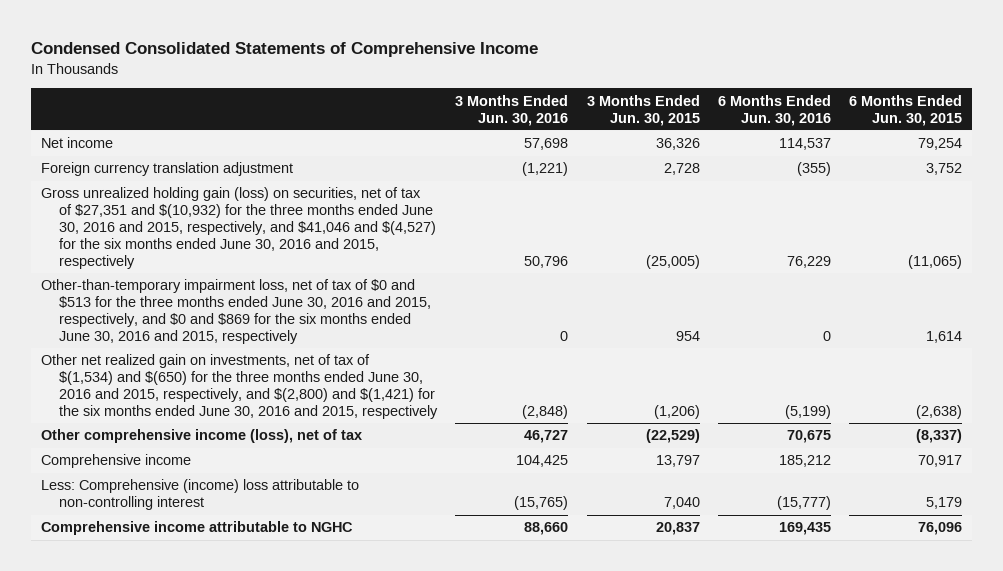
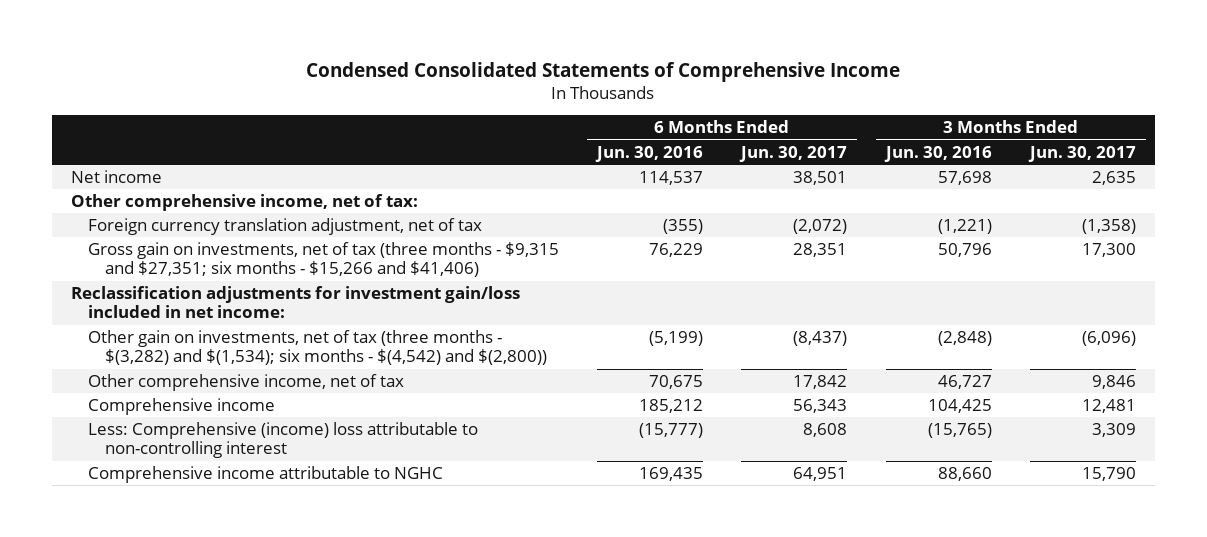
[586,94,700,126] 3 Months Ended Jun. 30, 2015 -> none
[849,94,963,126] 6 Months Ended Jun. 30, 2015 -> none
none -> [739,145,848,162] Jun. 30, 2017
none -> [1028,145,1137,162] Jun. 30, 2017
[40,279,431,345] Other-than-temporary impairment loss, net of tax of $0 and $513 for the three months ended June 30, 2016 and 2015, respectively, and $0 and $869 for the six months ended June 30, 2016 and 2015, respectively -> none
none -> [70,193,418,211] Other comprehensive income, net of tax:
[40,162,293,177] Foreign currency translation adjustment -> [87,217,482,235] Foreign currency translation adjustment, net of tax
[40,187,436,269] Gross unrealized holding gain (loss) on securities, net of tax of $27,351 and $(10,932) for the three months ended June 30, 2016 and 2015, respectively, and $41,046 and $(4,527) for the six months ended June 30, 2016 and 2015, respectively -> [87,241,559,278] Gross gain on investments, net of tax (three months - $9,315 and $27,351; six months - $15,266 and $41,406)
none -> [70,285,520,319] Reclassification adjustments for investment gain/loss included in net income:
[40,354,438,420] Other net realized gain on investments, net of tax of $(1,534) and $(650) for the three months ended June 30, 2016 and 2015, respectively, and $(2,800) and $(1,421) for the six months ended June 30, 2016 and 2015, respectively -> [87,329,547,366] Other gain on investments, net of tax (three months - $(3,282) and $(1,534); six months - $(4,542) and $(2,800))
[40,429,362,444] Other comprehensive income (loss), net of tax -> [87,373,404,391] Other comprehensive income, net of tax

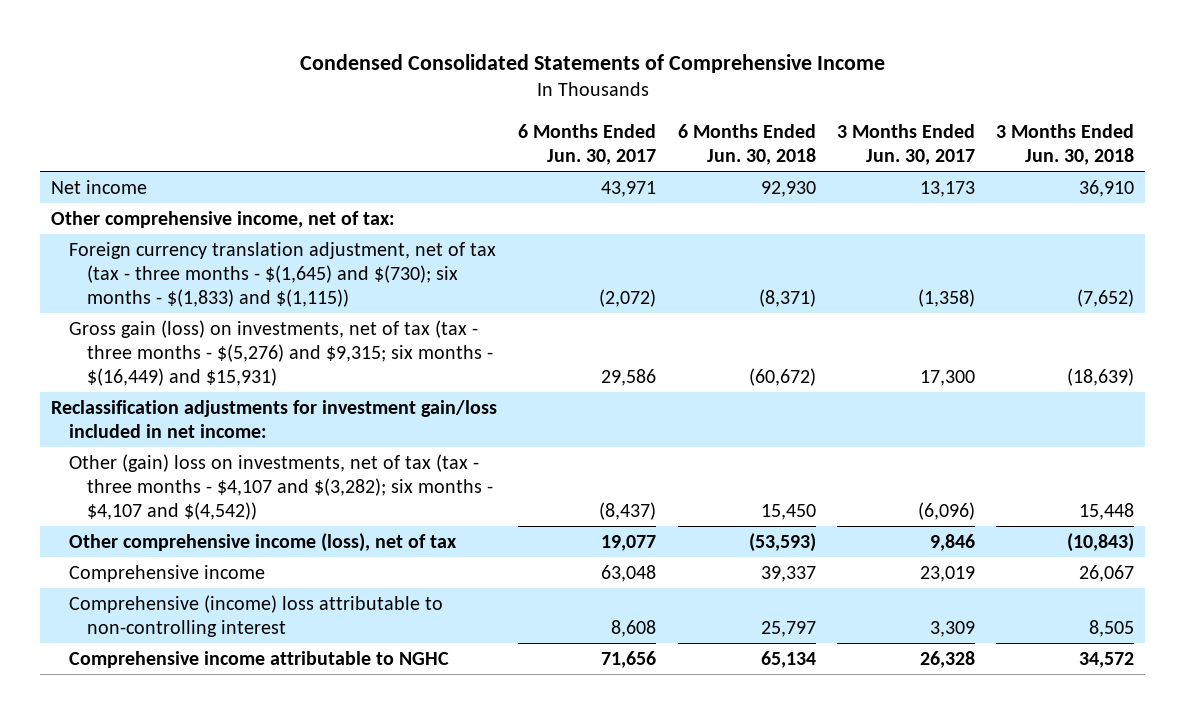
[594,145,703,162] Jun. 30, 2016 -> none
[883,145,992,162] Jun. 30, 2016 -> none
none -> [677,123,816,165] 6 Months Ended Jun. 30, 2018
none -> [996,123,1135,165] 3 Months Ended Jun. 30, 2018
[793,170,848,185] 38,501 -> [601,180,657,197] 43,971
[1092,170,1137,185] 2,635 -> [919,180,975,197] 13,173
[87,217,482,235] Foreign currency translation adjustment, net of tax -> [69,241,497,307] Foreign currency translation adjustment, net of tax (tax - three months - $(1,645) and $(730); six months - $(1,833) and $(1,115))
[87,241,559,278] Gross gain on investments, net of tax (three months - $9,315 and $27,351; six months - $15,266 and $41,406) -> [69,319,494,386] Gross gain (loss) on investments, net of tax (tax - three months - $(5,276) and $9,315; six months - $(16,449) and $15,931)
[793,242,848,257] 28,351 -> [601,368,657,386] 29,586
[87,329,547,366] Other gain on investments, net of tax (three months - $(3,282) and $(1,534); six months - $(4,542) and $(2,800)) -> [69,453,494,520] Other (gain) loss on investments, net of tax (tax - three months - $4,107 and $(3,282); six months - $4,107 and $(4,542))
[87,373,404,391] Other comprehensive income, net of tax -> [69,532,458,552] Other comprehensive income (loss), net of tax
[793,374,848,389] 17,842 -> [601,534,657,551] 19,077
[793,398,848,413] 56,343 -> [601,564,657,582] 63,048
[1082,398,1137,413] 12,481 -> [919,565,975,582] 23,019
[87,421,478,459] Less: Comprehensive (income) loss attributable to non-controlling interest -> [69,594,444,637] Comprehensive (income) loss attributable to non-controlling interest
[793,466,848,481] 64,951 -> [601,650,657,668] 71,656
[1082,466,1137,481] 15,790 -> [919,650,975,668] 26,328

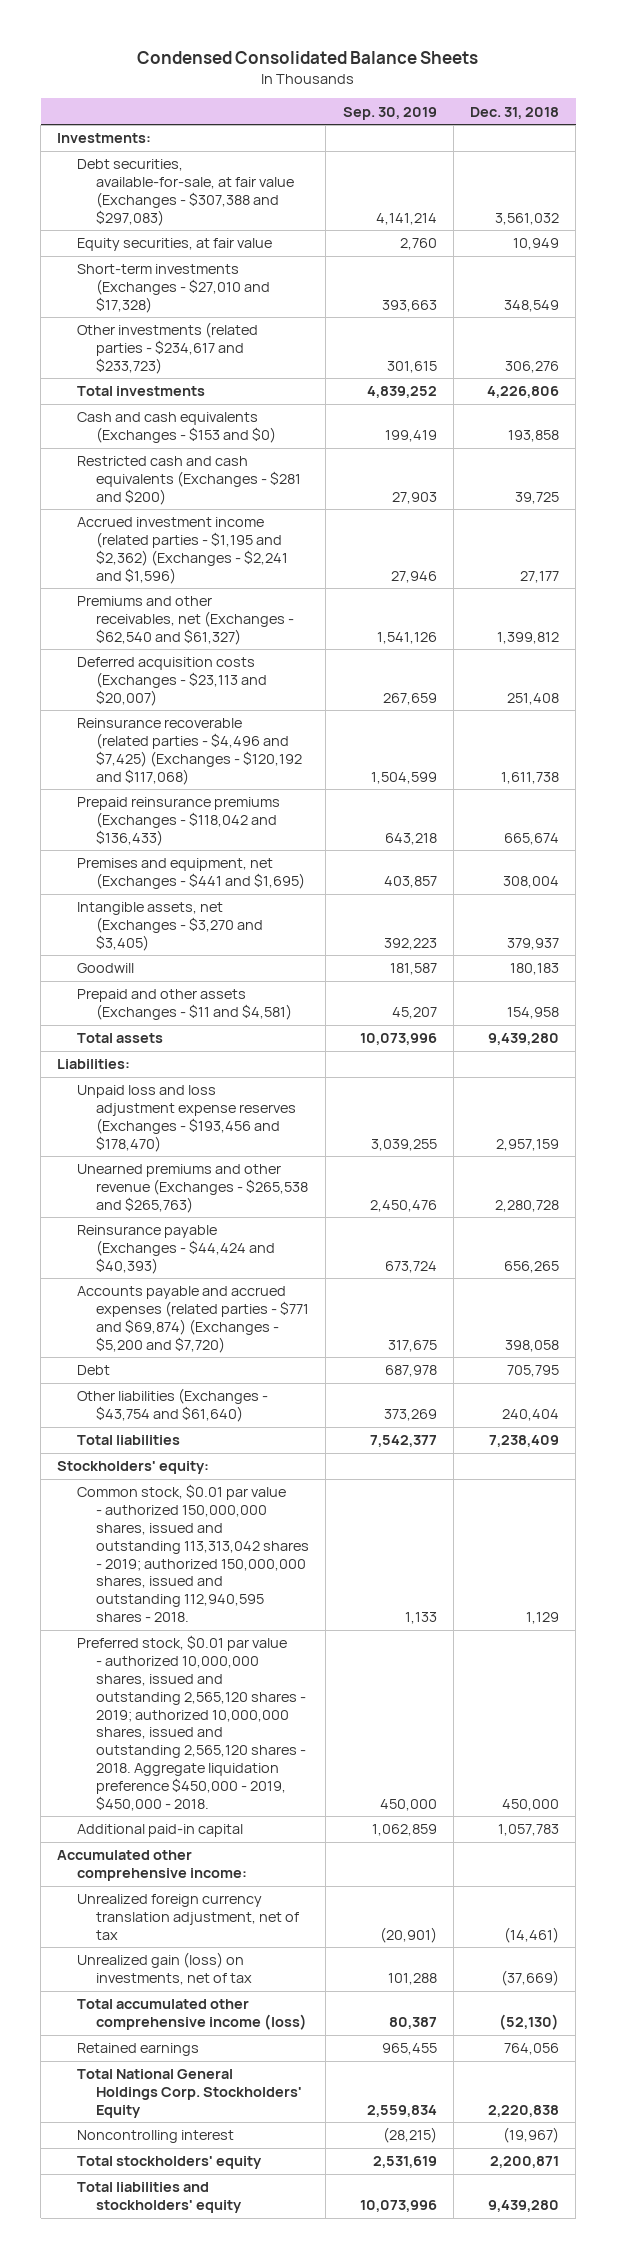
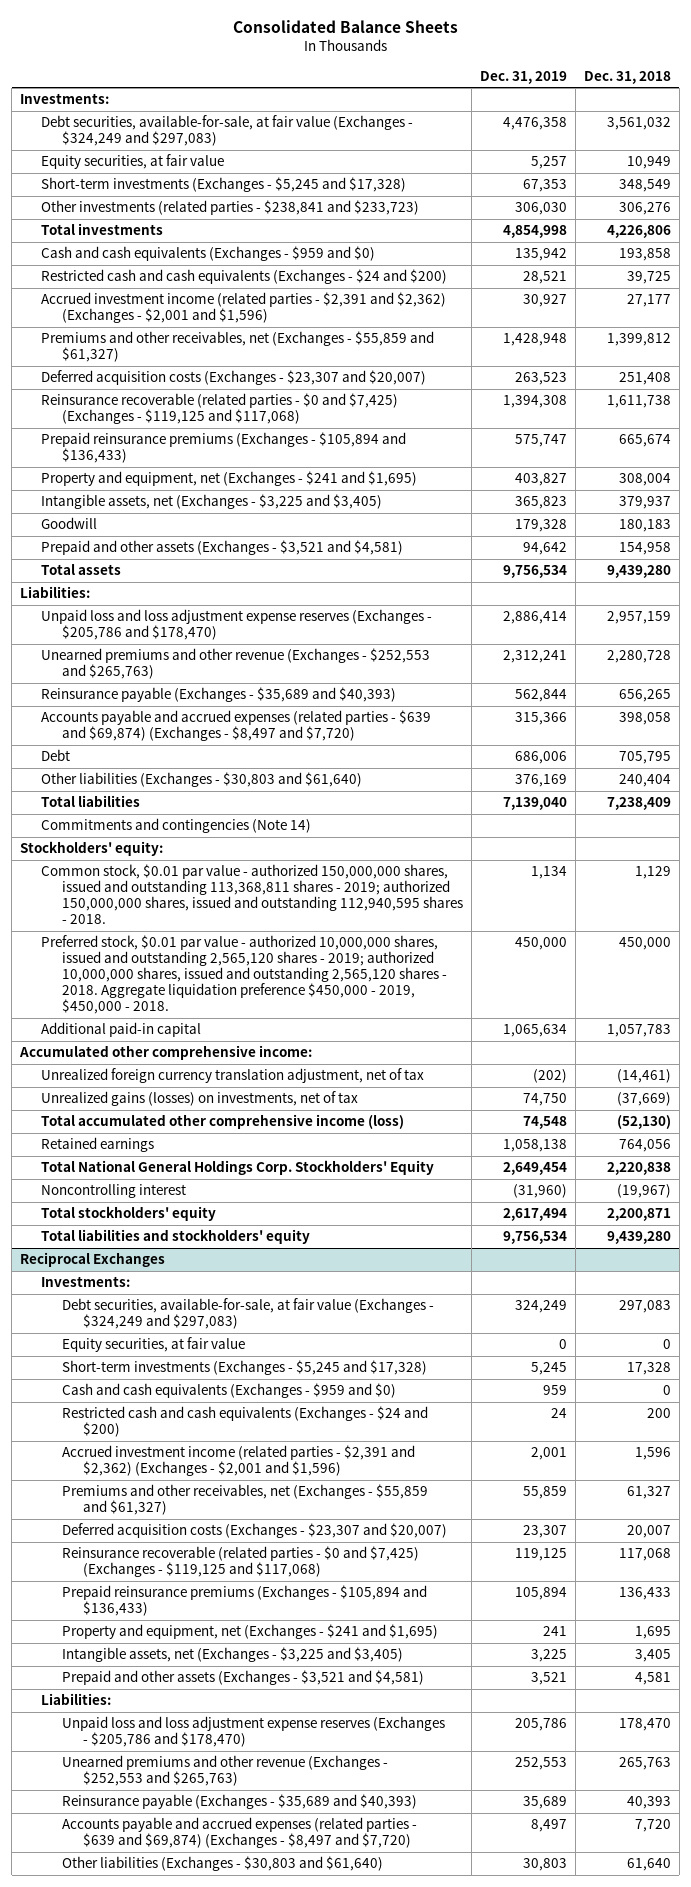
[137,50,479,64] Condensed Consolidated Balance Sheets -> [232,19,458,33] Consolidated Balance Sheets
[342,106,437,120] Sep. 30, 2019 -> none
none -> [479,70,567,84] Dec. 31, 2019
[76,159,295,226] Debt securities, available-for-sale, at fair value (Exchanges - $307,388 and $297,083) -> [41,115,414,147] Debt securities, available-for-sale, at fair value (Exchanges - $324,249 and $297,083)
[76,264,271,313] Short-term investments (Exchanges - $27,010 and $17,328) -> [41,177,407,193] Short-term investments (Exchanges - $5,245 and $17,328)
[76,322,258,374] Other investments (related parties - $234,617 and $233,723) -> [41,200,420,216] Other investments (related parties - $238,841 and $233,723)
[76,412,277,444] Cash and cash equivalents (Exchanges - $153 and $0) -> [41,246,376,262] Cash and cash equivalents (Exchanges - $959 and $0)
[76,456,302,505] Restricted cash and cash equivalents (Exchanges - $281 and $200) -> [41,269,448,285] Restricted cash and cash equivalents (Exchanges - $24 and $200)
[76,517,289,584] Accrued investment income (related parties - $1,195 and $2,362) (Exchanges - $2,241 and $1,596) -> [41,292,447,324] Accrued investment income (related parties - $2,391 and $2,362) (Exchanges - $2,001 and $1,596)
[76,596,295,645] Premiums and other receivables, net (Exchanges - $62,540 and $61,327) -> [41,331,435,363] Premiums and other receivables, net (Exchanges - $55,859 and $61,327)
[76,657,268,706] Deferred acquisition costs (Exchanges - $23,113 and $20,007) -> [41,370,427,386] Deferred acquisition costs (Exchanges - $23,307 and $20,007)
[76,718,303,785] Reinsurance recoverable (related parties - $4,496 and $7,425) (Exchanges - $120,192 and $117,068) -> [41,393,399,425] Reinsurance recoverable (related parties - $0 and $7,425) (Exchanges - $119,125 and $117,068)
[76,797,280,846] Prepaid reinsurance premiums (Exchanges - $118,042 and $136,433) -> [41,432,407,464] Prepaid reinsurance premiums (Exchanges - $105,894 and $136,433)
[76,858,306,890] Premises and equipment, net (Exchanges - $441 and $1,695) -> [41,471,418,487] Property and equipment, net (Exchanges - $241 and $1,695)
[76,902,264,951] Intangible assets, net (Exchanges - $3,270 and $3,405) -> [41,494,383,510] Intangible assets, net (Exchanges - $3,225 and $3,405)
[76,989,293,1021] Prepaid and other assets (Exchanges - $11 and $4,581) -> [41,540,404,556] Prepaid and other assets (Exchanges - $3,521 and $4,581)
[76,1085,297,1152] Unpaid loss and loss adjustment expense reserves (Exchanges - $193,456 and $178,470) -> [41,609,433,641] Unpaid loss and loss adjustment expense reserves (Exchanges - $205,786 and $178,470)
[76,1164,309,1213] Unearned premiums and other revenue (Exchanges - $265,538 and $265,763) -> [41,648,431,680] Unearned premiums and other revenue (Exchanges - $252,553 and $265,763)
[76,1225,276,1274] Reinsurance payable (Exchanges - $44,424 and $40,393) -> [41,687,397,703] Reinsurance payable (Exchanges - $35,689 and $40,393)
[76,1286,310,1353] Accounts payable and accrued expenses (related parties - $771 and $69,874) (Exchanges - $5,200 and $7,720) -> [41,710,432,742] Accounts payable and accrued expenses (related parties - $639 and $69,874) (Exchanges - $8,497 and $7,720)
[76,1388,268,1423] Other liabilities (Exchanges - $43,754 and $61,640) -> [41,772,363,788] Other liabilities (Exchanges - $30,803 and $61,640)
none -> [41,818,312,834] Commitments and contingencies (Note 14)
[76,1484,310,1623] Common stock, $0.01 par value - authorized 150,000,000 shares, issued and outstanding 113,313,042 shares - 2019; authorized 150,000,000 shares, issued and outstanding 112,940,595 shares - 2018. -> [41,864,463,925] Common stock, $0.01 par value - authorized 150,000,000 shares, issued and outstanding 113,368,811 shares - 2019; authorized 150,000,000 shares, issued and outstanding 112,940,595 shares - 2018.
[76,1952,253,1986] Unrealized gain (loss) on investments, net of tax -> [41,1091,359,1107] Unrealized gains (losses) on investments, net of tax
none -> [20,1252,166,1268] Reciprocal Exchanges
none -> [41,1276,131,1288] Investments:
none -> [61,1298,434,1330] Debt securities, available-for-sale, at fair value (Exchanges - $324,249 and $297,083)
none -> [61,1337,245,1353] Equity securities, at fair value
none -> [61,1360,427,1376] Short-term investments (Exchanges - $5,245 and $17,328)
none -> [61,1383,396,1399] Cash and cash equivalents (Exchanges - $959 and $0)
none -> [61,1406,428,1438] Restricted cash and cash equivalents (Exchanges - $24 and $200)
none -> [61,1445,415,1477] Accrued investment income (related parties - $2,391 and $2,362) (Exchanges - $2,001 and $1,596)
none -> [61,1484,428,1516] Premiums and other receivables, net (Exchanges - $55,859 and $61,327)
none -> [61,1523,447,1539] Deferred acquisition costs (Exchanges - $23,307 and $20,007)
none -> [61,1546,419,1578] Reinsurance recoverable (related parties - $0 and $7,425) (Exchanges - $119,125 and $117,068)
none -> [61,1585,427,1617] Prepaid reinsurance premiums (Exchanges - $105,894 and $136,433)
none -> [61,1624,438,1640] Property and equipment, net (Exchanges - $241 and $1,695)
none -> [61,1647,403,1663] Intangible assets, net (Exchanges - $3,225 and $3,405)
none -> [61,1670,424,1686] Prepaid and other assets (Exchanges - $3,521 and $4,581)
none -> [41,1693,112,1706] Liabilities:
none -> [61,1716,445,1748] Unpaid loss and loss adjustment expense reserves (Exchanges - $205,786 and $178,470)
none -> [61,1755,388,1787] Unearned premiums and other revenue (Exchanges - $252,553 and $265,763)
none -> [61,1794,417,1810] Reinsurance payable (Exchanges - $35,689 and $40,393)
none -> [61,1817,417,1849] Accounts payable and accrued expenses (related parties - $639 and $69,874) (Exchanges - $8,497 and $7,720)
none -> [61,1856,383,1872] Other liabilities (Exchanges - $30,803 and $61,640)

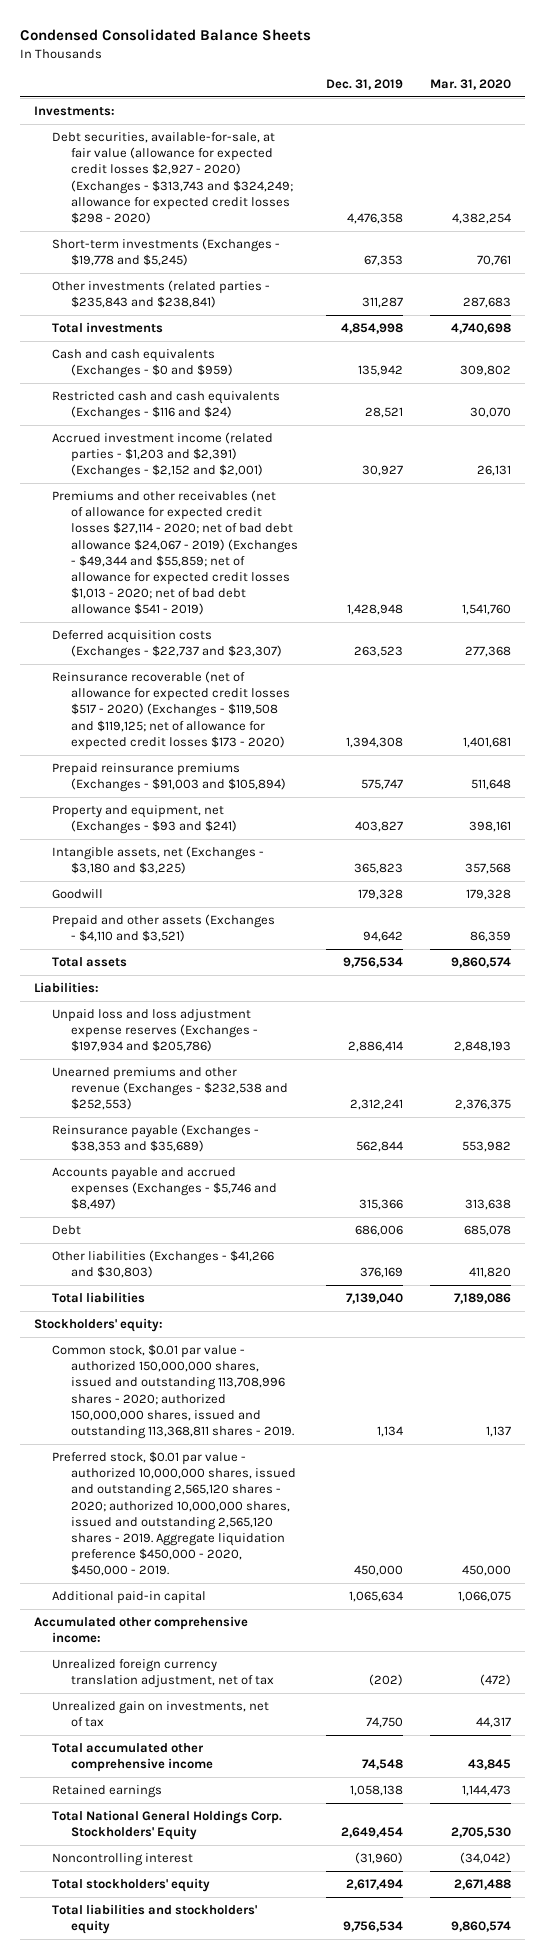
[232,19,458,33] Consolidated Balance Sheets -> [19,29,311,42] Condensed Consolidated Balance Sheets
[583,70,671,84] Dec. 31, 2018 -> none
none -> [430,79,512,91] Mar. 31, 2020
[41,154,225,170] Equity securities, at fair value -> none
[41,115,414,147] Debt securities, available-for-sale, at fair value (Exchanges - $324,249 and $297,083) -> [52,132,294,224] Debt securities, available-for-sale, at fair value (allowance for expected credit losses $2,927 - 2020) (Exchanges - $313,743 and $324,249; allowance for expected credit losses $298 - 2020)
[41,177,407,193] Short-term investments (Exchanges - $5,245 and $17,328) -> [52,238,281,267] Short-term investments (Exchanges - $19,778 and $5,245)
[41,200,420,216] Other investments (related parties - $238,841 and $233,723) -> [52,280,271,309] Other investments (related parties - $235,843 and $238,841)
[514,202,567,216] 306,030 -> [361,297,403,309] 311,287
[41,246,376,262] Cash and cash equivalents (Exchanges - $959 and $0) -> [52,349,234,379] Cash and cash equivalents (Exchanges - $0 and $959)
[41,269,448,285] Restricted cash and cash equivalents (Exchanges - $24 and $200) -> [52,391,281,421] Restricted cash and cash equivalents (Exchanges - $116 and $24)
[41,292,447,324] Accrued investment income (related parties - $2,391 and $2,362) (Exchanges - $2,001 and $1,596) -> [52,432,274,479] Accrued investment income (related parties - $1,203 and $2,391) (Exchanges - $2,152 and $2,001)
[41,331,435,363] Premiums and other receivables, net (Exchanges - $55,859 and $61,327) -> [52,490,299,616] Premiums and other receivables (net of allowance for expected credit losses $27,114 - 2020; net of bad debt allowance $24,067 - 2019) (Exchanges - $49,344 and $55,859; net of allowance for expected credit losses $1,013 - 2020; net of bad debt allowance $541 - 2019)
[41,370,427,386] Deferred acquisition costs (Exchanges - $23,307 and $20,007) -> [52,630,283,660] Deferred acquisition costs (Exchanges - $22,737 and $23,307)
[41,393,399,425] Reinsurance recoverable (related parties - $0 and $7,425) (Exchanges - $119,125 and $117,068) -> [52,671,291,750] Reinsurance recoverable (net of allowance for expected credit losses $517 - 2020) (Exchanges - $119,508 and $119,125; net of allowance for expected credit losses $173 - 2020)
[41,432,407,464] Prepaid reinsurance premiums (Exchanges - $105,894 and $136,433) -> [52,763,287,793] Prepaid reinsurance premiums (Exchanges - $91,003 and $105,894)
[41,471,418,487] Property and equipment, net (Exchanges - $241 and $1,695) -> [52,805,238,835] Property and equipment, net (Exchanges - $93 and $241)
[41,494,383,510] Intangible assets, net (Exchanges - $3,225 and $3,405) -> [52,846,265,875] Intangible assets, net (Exchanges - $3,180 and $3,225)
[41,540,404,556] Prepaid and other assets (Exchanges - $3,521 and $4,581) -> [52,914,276,943] Prepaid and other assets (Exchanges - $4,110 and $3,521)
[41,609,433,641] Unpaid loss and loss adjustment expense reserves (Exchanges - $205,786 and $178,470) -> [52,1009,259,1053] Unpaid loss and loss adjustment expense reserves (Exchanges - $197,934 and $205,786)
[41,648,431,680] Unearned premiums and other revenue (Exchanges - $252,553 and $265,763) -> [52,1067,289,1111] Unearned premiums and other revenue (Exchanges - $232,538 and $252,553)
[41,687,397,703] Reinsurance payable (Exchanges - $35,689 and $40,393) -> [52,1124,260,1153] Reinsurance payable (Exchanges - $38,353 and $35,689)
[41,710,432,742] Accounts payable and accrued expenses (related parties - $639 and $69,874) (Exchanges - $8,497 and $7,720) -> [52,1167,278,1211] Accounts payable and accrued expenses (Exchanges - $5,746 and $8,497)
[41,772,363,788] Other liabilities (Exchanges - $30,803 and $61,640) -> [52,1250,275,1279] Other liabilities (Exchanges - $41,266 and $30,803)
[41,818,312,834] Commitments and contingencies (Note 14) -> none
[41,864,463,925] Common stock, $0.01 par value - authorized 150,000,000 shares, issued and outstanding 113,368,811 shares - 2019; authorized 150,000,000 shares, issued and outstanding 112,940,595 shares - 2018. -> [52,1344,295,1439] Common stock, $0.01 par value - authorized 150,000,000 shares, issued and outstanding 113,708,996 shares - 2020; authorized 150,000,000 shares, issued and outstanding 113,368,811 shares - 2019.
[41,935,447,1015] Preferred stock, $0.01 par value - authorized 10,000,000 shares, issued and outstanding 2,565,120 shares - 2019; authorized 10,000,000 shares, issued and outstanding 2,565,120 shares - 2018. Aggregate liquidation preference $450,000 - 2019, $450,000 - 2018. -> [52,1451,297,1577] Preferred stock, $0.01 par value - authorized 10,000,000 shares, issued and outstanding 2,565,120 shares - 2020; authorized 10,000,000 shares, issued and outstanding 2,565,120 shares - 2019. Aggregate liquidation preference $450,000 - 2020, $450,000 - 2019.
[41,1091,359,1107] Unrealized gains (losses) on investments, net of tax -> [52,1701,270,1728] Unrealized gain on investments, net of tax
[41,1114,405,1130] Total accumulated other comprehensive income (loss) -> [52,1743,214,1773] Total accumulated other comprehensive income
[20,1252,166,1268] Reciprocal Exchanges -> none
[41,1276,131,1288] Investments: -> none
[61,1298,434,1330] Debt securities, available-for-sale, at fair value (Exchanges - $324,249 and $297,083) -> none
[61,1337,245,1353] Equity securities, at fair value -> none
[61,1360,427,1376] Short-term investments (Exchanges - $5,245 and $17,328) -> none
[61,1383,396,1399] Cash and cash equivalents (Exchanges - $959 and $0) -> none
[61,1406,428,1438] Restricted cash and cash equivalents (Exchanges - $24 and $200) -> none
[61,1445,415,1477] Accrued investment income (related parties - $2,391 and $2,362) (Exchanges - $2,001 and $1,596) -> none
[61,1484,428,1516] Premiums and other receivables, net (Exchanges - $55,859 and $61,327) -> none
[61,1523,447,1539] Deferred acquisition costs (Exchanges - $23,307 and $20,007) -> none
[61,1546,419,1578] Reinsurance recoverable (related parties - $0 and $7,425) (Exchanges - $119,125 and $117,068) -> none
[61,1585,427,1617] Prepaid reinsurance premiums (Exchanges - $105,894 and $136,433) -> none
[61,1624,438,1640] Property and equipment, net (Exchanges - $241 and $1,695) -> none
[61,1647,403,1663] Intangible assets, net (Exchanges - $3,225 and $3,405) -> none
[61,1670,424,1686] Prepaid and other assets (Exchanges - $3,521 and $4,581) -> none
[41,1693,112,1706] Liabilities: -> none
[61,1716,445,1748] Unpaid loss and loss adjustment expense reserves (Exchanges - $205,786 and $178,470) -> none
[61,1755,388,1787] Unearned premiums and other revenue (Exchanges - $252,553 and $265,763) -> none
[61,1794,417,1810] Reinsurance payable (Exchanges - $35,689 and $40,393) -> none
[61,1817,417,1849] Accounts payable and accrued expenses (related parties - $639 and $69,874) (Exchanges - $8,497 and $7,720) -> none
[61,1856,383,1872] Other liabilities (Exchanges - $30,803 and $61,640) -> none

